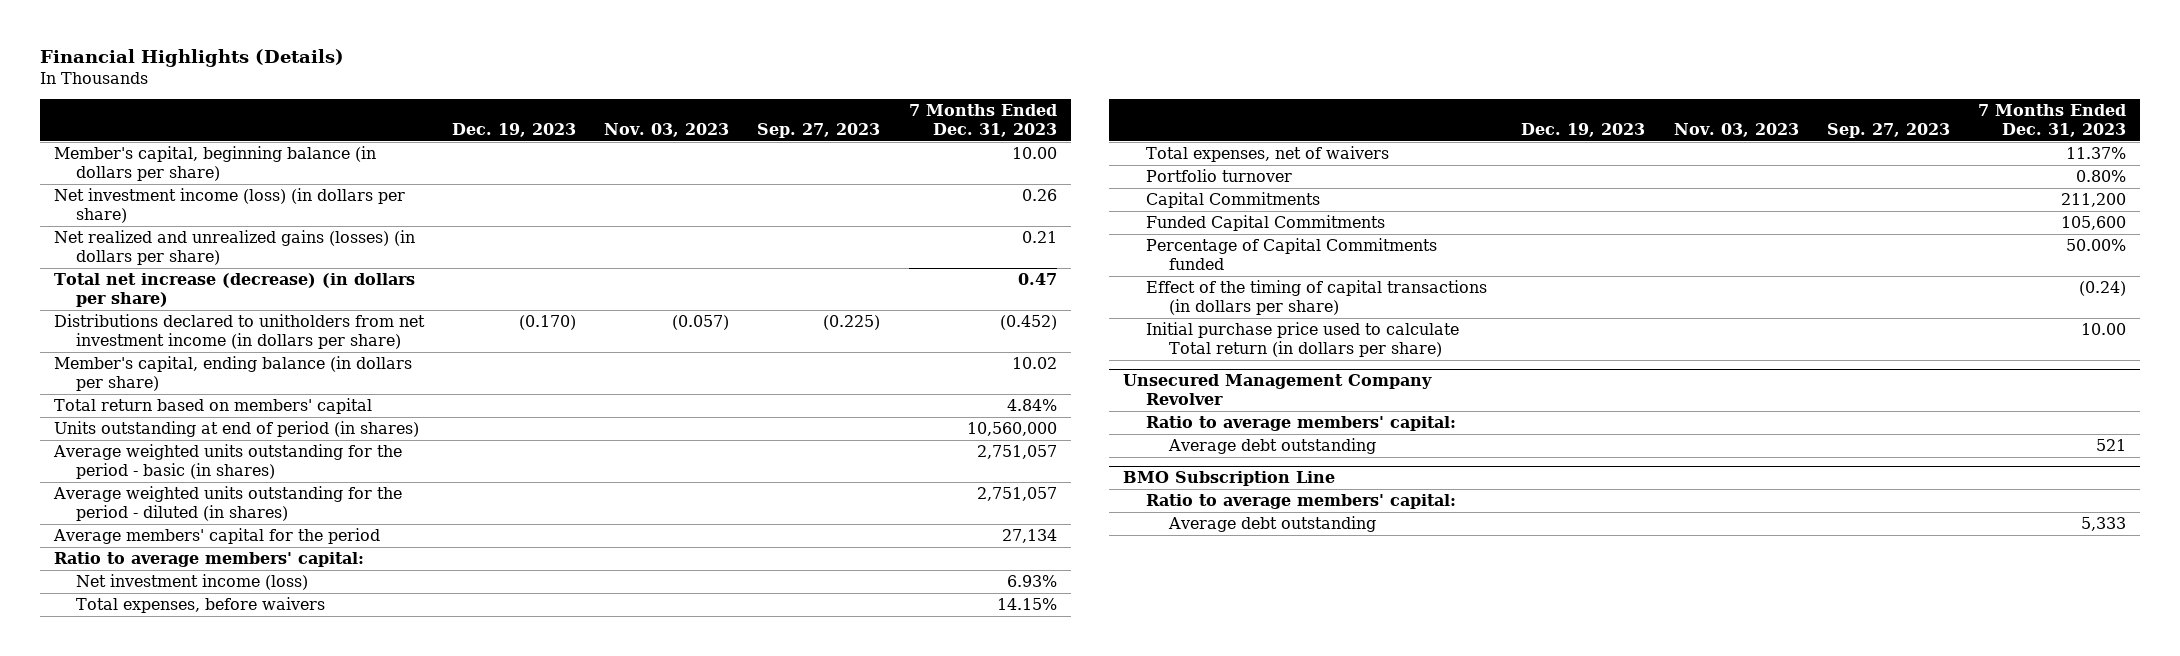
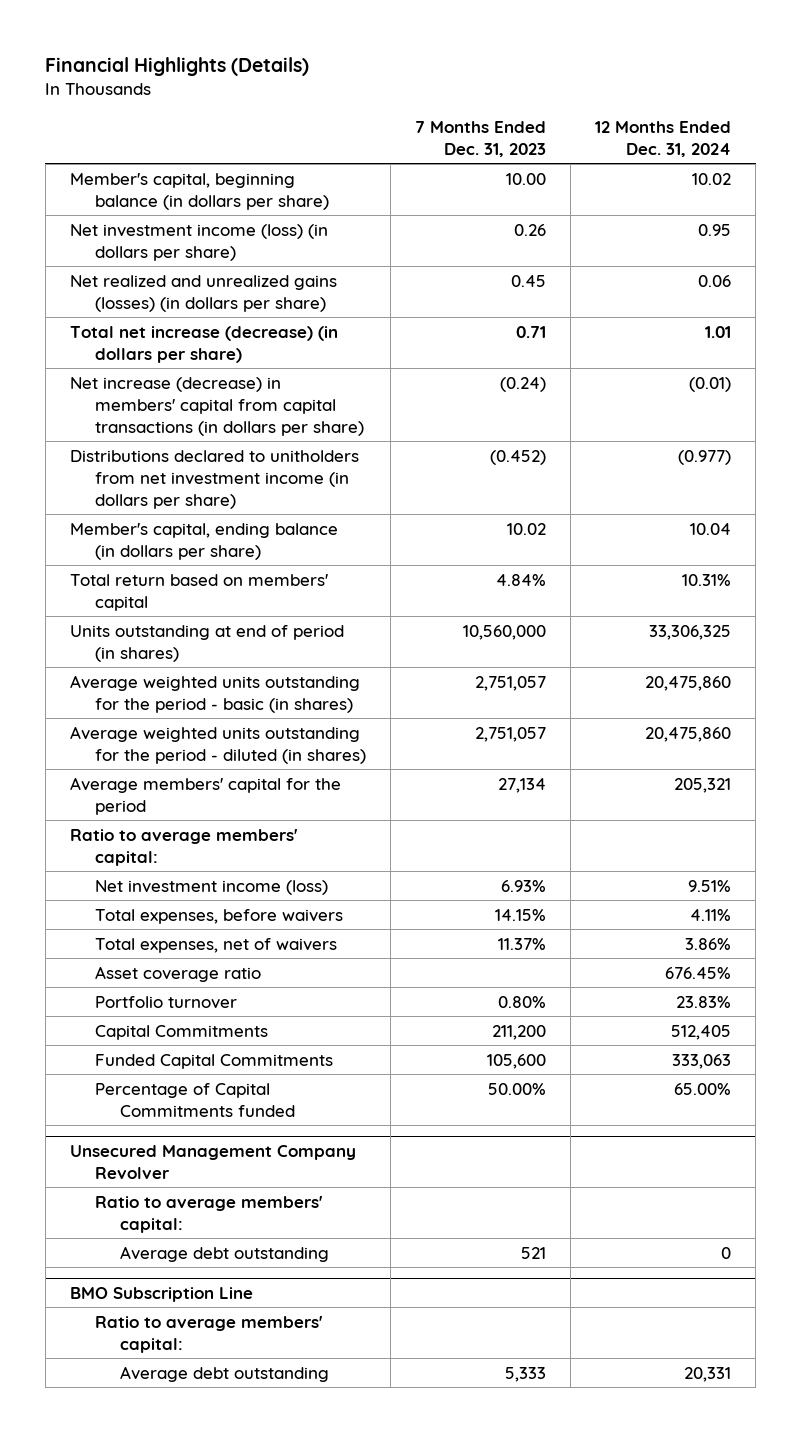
[451,122,576,137] Dec. 19, 2023 -> none
[604,122,730,137] Nov. 03, 2023 -> none
[757,122,881,138] Sep. 27, 2023 -> none
none -> [595,120,732,157] 12 Months Ended Dec. 31, 2024
[1021,231,1057,244] 0.21 -> [511,274,547,287] 0.45
[1017,273,1057,286] 0.47 -> [516,325,547,338] 0.71
none -> [69,376,365,436] Net increase (decrease) in members' capital from capital transactions (in dollars per share)
none -> [95,965,262,982] Asset coverage ratio
[1145,280,1487,315] Effect of the timing of capital transactions (in dollars per share) -> none
[1145,322,1459,357] Initial purchase price used to calculate Total return (in dollars per share) -> none

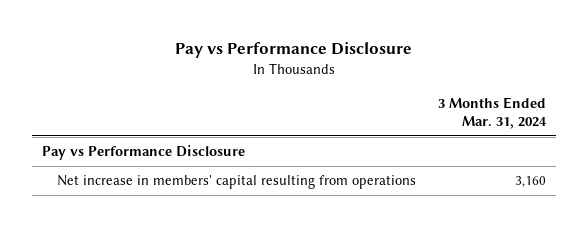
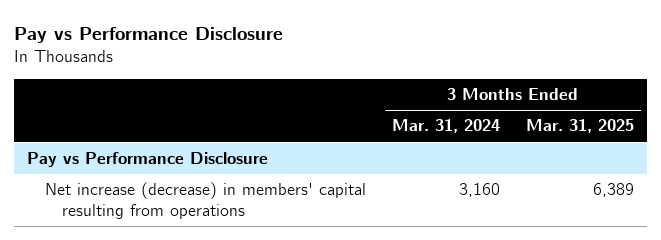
none -> [526,119,635,134] Mar. 31, 2025
[56,175,416,190] Net increase in members' capital resulting from operations -> [44,182,366,220] Net increase (decrease) in members' capital resulting from operations

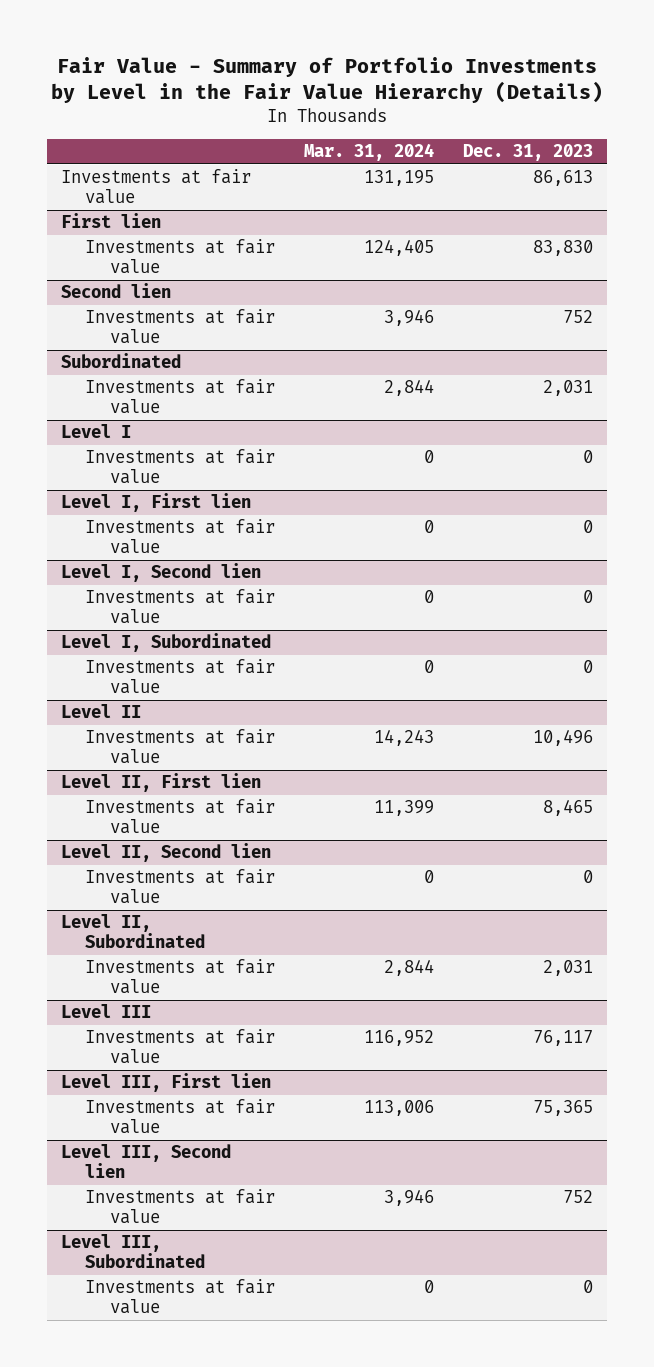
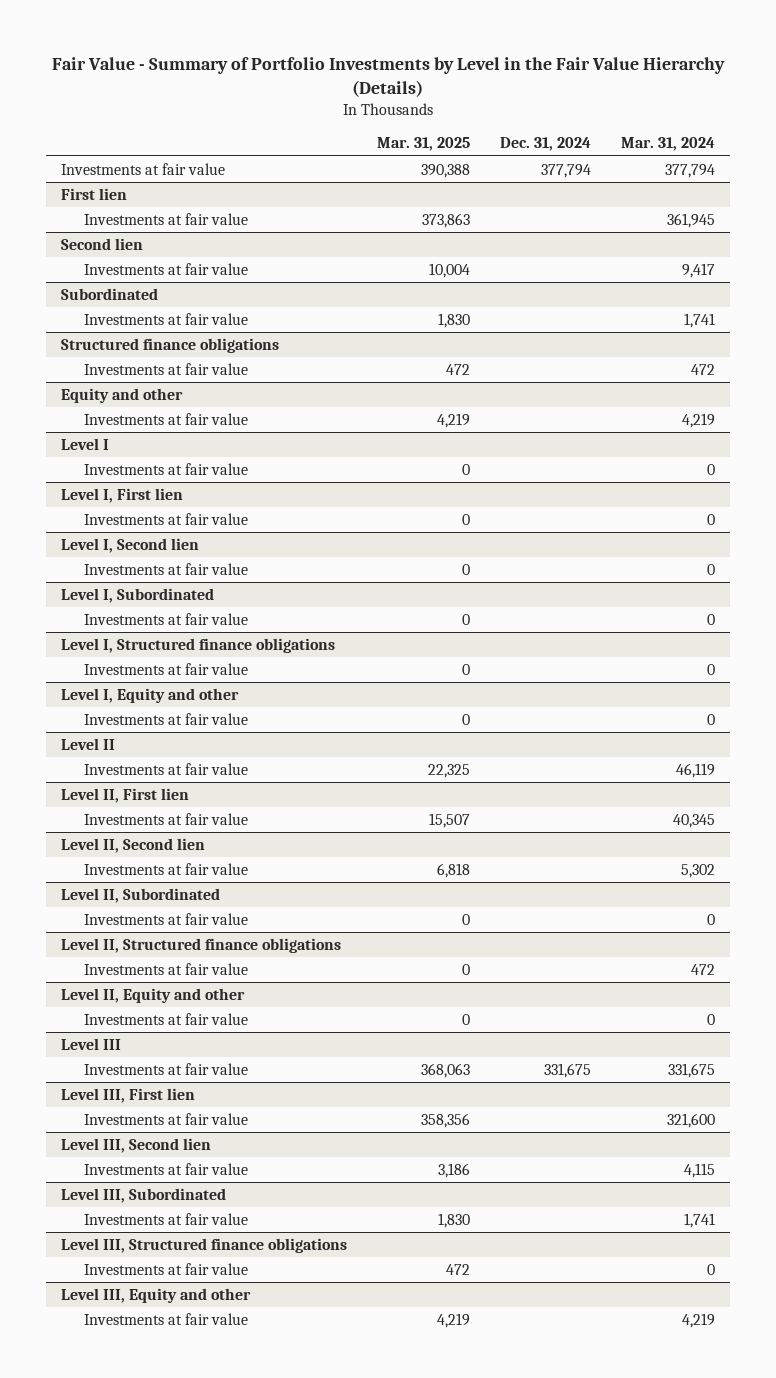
[462,144,593,162] Dec. 31, 2023 -> none
none -> [377,137,471,152] Mar. 31, 2025
none -> [499,137,591,152] Dec. 31, 2024
[364,170,435,187] 131,195 -> [664,163,715,178] 377,794
[364,239,435,257] 124,405 -> [666,212,715,228] 361,945
[384,309,435,327] 3,946 -> [681,262,715,278] 9,417
[384,379,435,397] 2,844 -> [683,312,715,328] 1,741
none -> [61,337,280,353] Structured finance obligations
none -> [83,362,248,375] Investments at fair value
none -> [61,387,184,403] Equity and other
none -> [83,412,248,425] Investments at fair value
none -> [61,637,336,653] Level I, Structured finance obligations
none -> [83,662,248,675] Investments at fair value
none -> [61,687,240,703] Level I, Equity and other
none -> [83,712,248,725] Investments at fair value
[374,729,435,747] 14,243 -> [675,762,715,778] 46,119
[374,800,435,817] 11,399 -> [672,813,715,828] 40,345
[424,870,435,884] 0 -> [680,863,715,878] 5,302
[384,959,435,977] 2,844 -> [706,913,715,925] 0
none -> [61,937,342,953] Level II, Structured finance obligations
none -> [83,962,248,975] Investments at fair value
none -> [61,987,246,1003] Level II, Equity and other
none -> [83,1012,248,1025] Investments at fair value
[364,1030,435,1047] 116,952 -> [667,1062,715,1078] 331,675
[364,1100,435,1117] 113,006 -> [666,1112,715,1128] 321,600
[384,1189,435,1207] 3,946 -> [683,1162,715,1178] 4,115
none -> [83,1212,248,1225] Investments at fair value
none -> [61,1237,348,1253] Level III, Structured finance obligations
none -> [61,1287,252,1303] Level III, Equity and other
none -> [83,1312,248,1325] Investments at fair value

